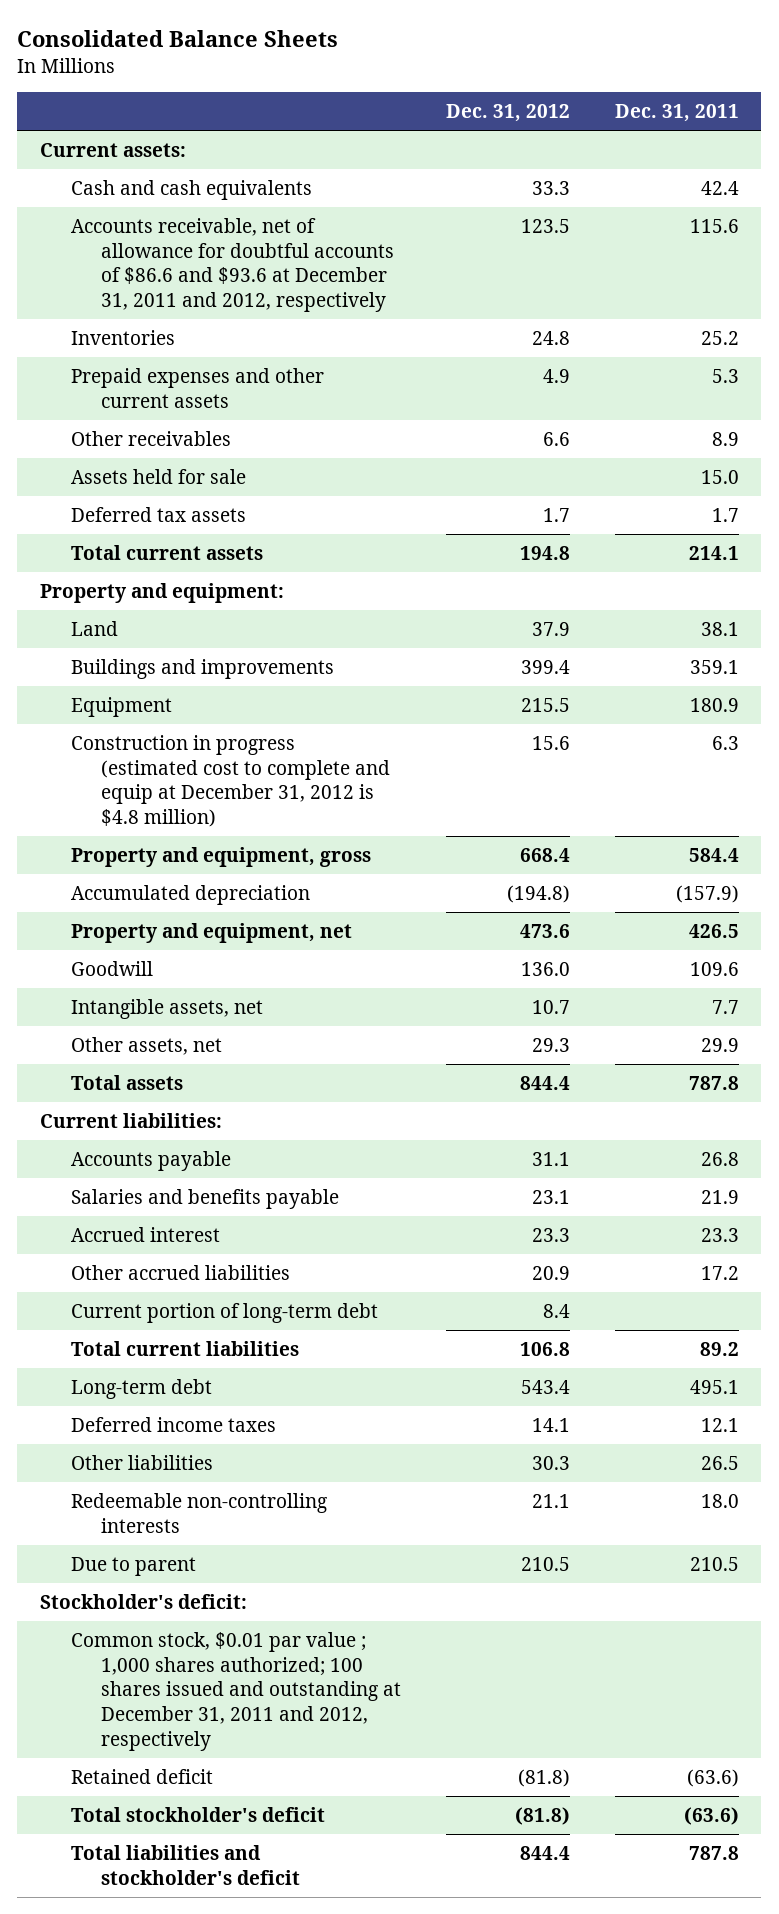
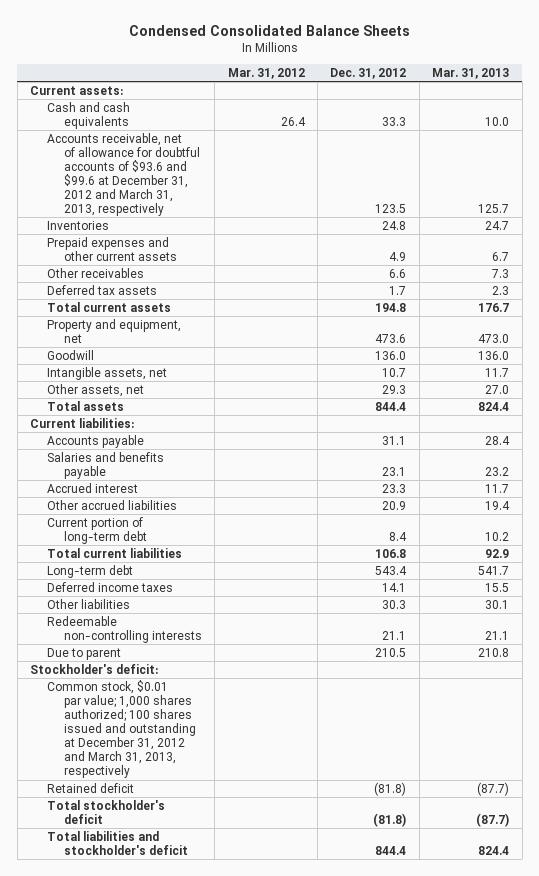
[17,30,339,48] Consolidated Balance Sheets -> [128,25,410,37] Condensed Consolidated Balance Sheets
[614,104,739,123] Dec. 31, 2011 -> none
none -> [227,68,305,80] Mar. 31, 2012
none -> [432,68,510,80] Mar. 31, 2013
[70,217,395,313] Accounts receivable, net of allowance for doubtful accounts of $86.6 and $93.6 at December 31, 2011 and 2012, respectively -> [47,132,200,217] Accounts receivable, net of allowance for doubtful accounts of $93.6 and $99.6 at December 31, 2012 and March 31, 2013, respectively
[70,468,246,484] Assets held for sale -> none
[39,582,284,603] Property and equipment: -> none
[70,620,118,636] Land -> none
[70,658,334,679] Buildings and improvements -> none
[70,696,172,717] Equipment -> none
[70,734,391,828] Construction in progress (estimated cost to complete and equip at December 31, 2012 is $4.8 million) -> none
[70,846,371,867] Property and equipment, gross -> none
[70,884,310,905] Accumulated depreciation -> none
[70,1631,402,1751] Common stock, $0.01 par value ; 1,000 shares authorized; 100 shares issued and outstanding at December 31, 2011 and 2012, respectively -> [47,679,196,779] Common stock, $0.01 par value; 1,000 shares authorized; 100 shares issued and outstanding at December 31, 2012 and March 31, 2013, respectively

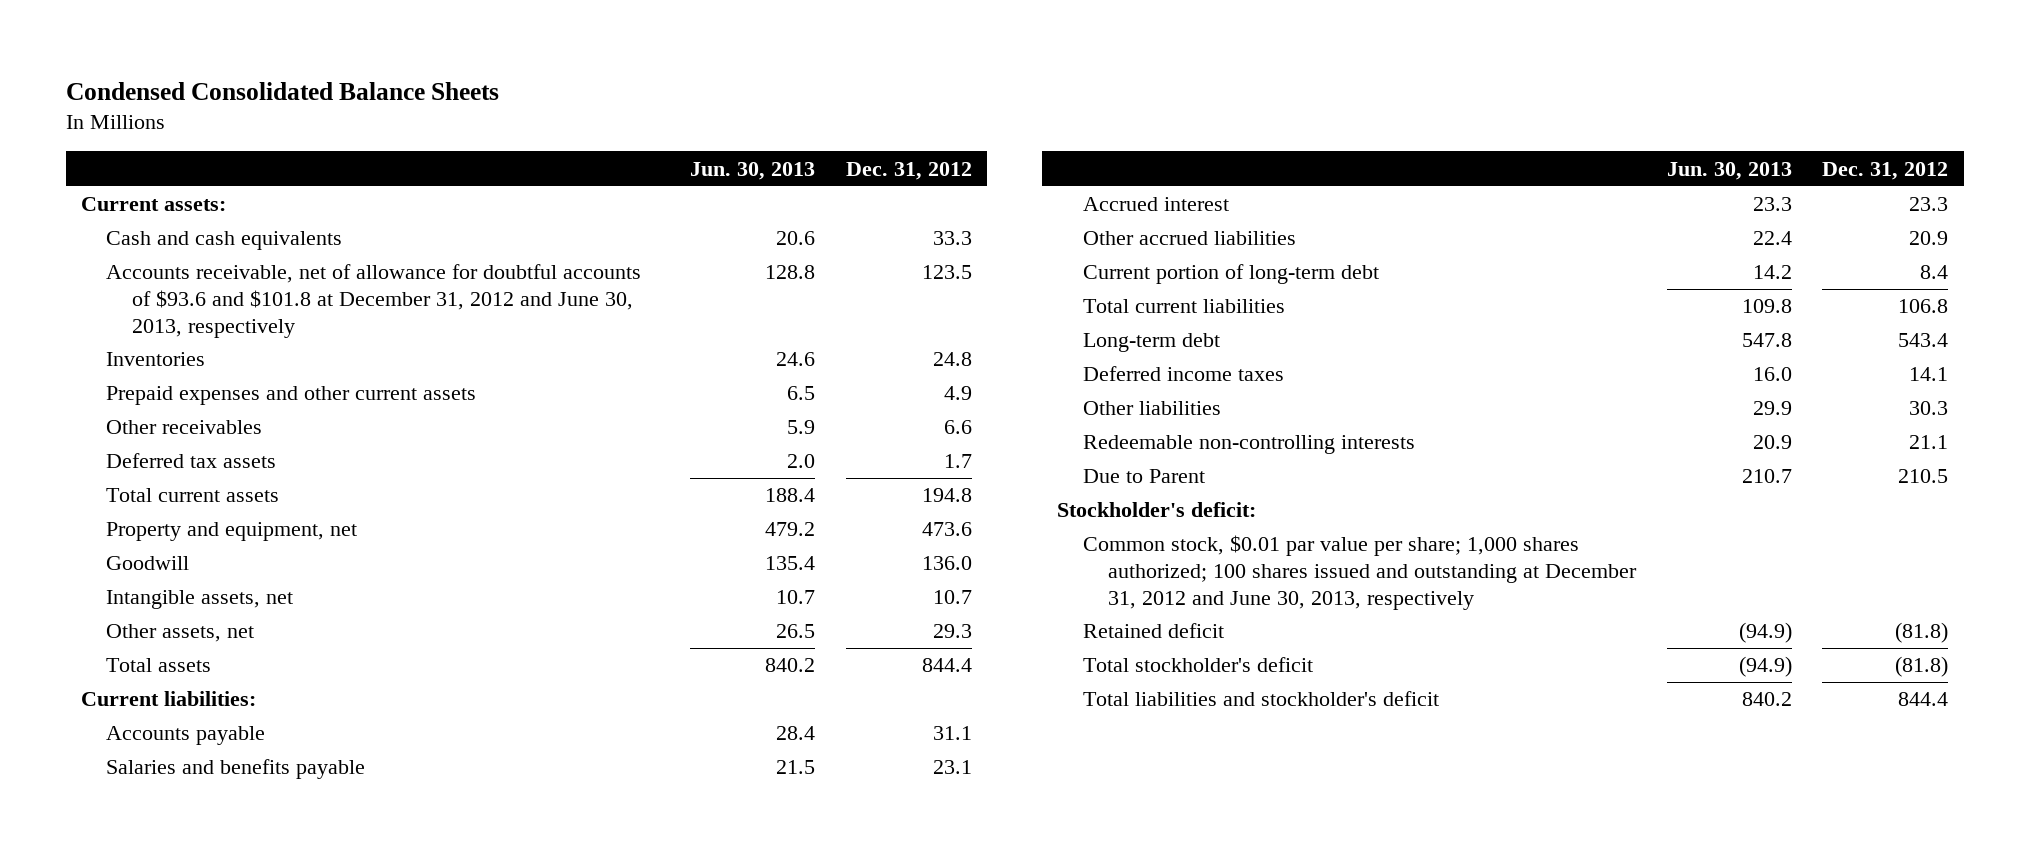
[227,68,305,80] Mar. 31, 2012 -> none
[432,68,510,80] Mar. 31, 2013 -> none
none -> [690,161,816,180] Jun. 30, 2013
[47,132,200,217] Accounts receivable, net of allowance for doubtful accounts of $93.6 and $99.6 at December 31, 2012 and March 31, 2013, respectively -> [106,264,642,338] Accounts receivable, net of allowance for doubtful accounts of $93.6 and $101.8 at December 31, 2012 and June 30, 2013, respectively
[47,647,122,660] Due to parent -> [1082,469,1205,484] Due to Parent
[47,679,196,779] Common stock, $0.01 par value; 1,000 shares authorized; 100 shares issued and outstanding at December 31, 2012 and March 31, 2013, respectively -> [1082,535,1638,610] Common stock, $0.01 par value per share; 1,000 shares authorized; 100 shares issued and outstanding at December 31, 2012 and June 30, 2013, respectively

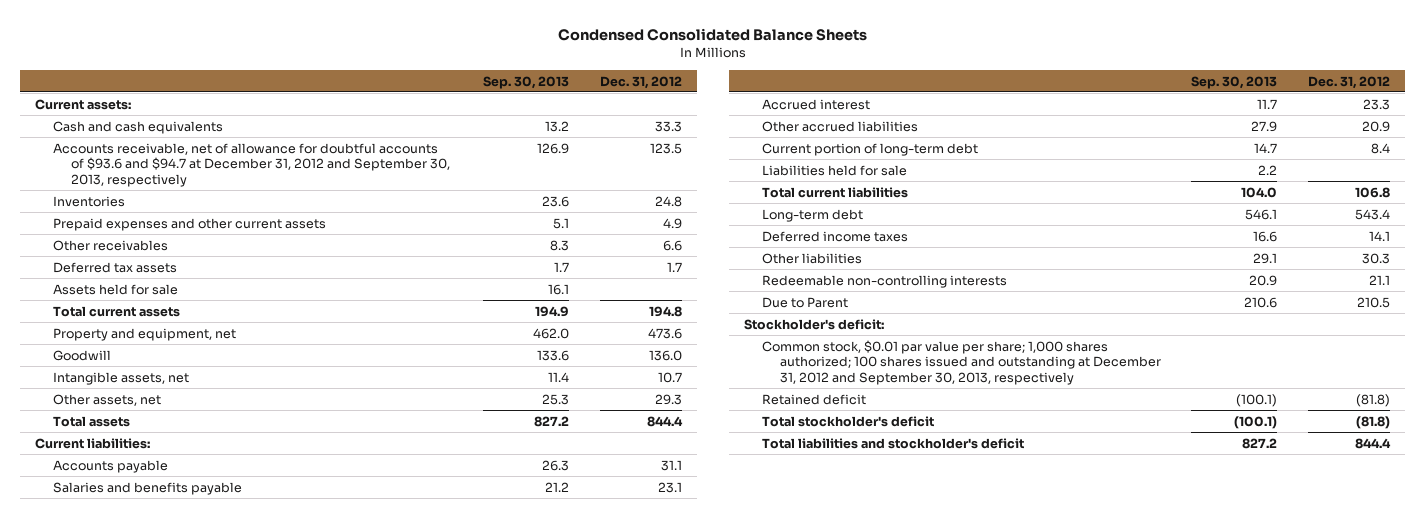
[690,161,816,180] Jun. 30, 2013 -> none
none -> [482,75,569,89] Sep. 30, 2013
[106,264,642,338] Accounts receivable, net of allowance for doubtful accounts of $93.6 and $101.8 at December 31, 2012 and June 30, 2013, respectively -> [53,142,451,187] Accounts receivable, net of allowance for doubtful accounts of $93.6 and $94.7 at December 31, 2012 and September 30, 2013, respectively
none -> [53,283,179,295] Assets held for sale
none -> [761,164,907,176] Liabilities held for sale
[1082,535,1638,610] Common stock, $0.01 par value per share; 1,000 shares authorized; 100 shares issued and outstanding at December 31, 2012 and June 30, 2013, respectively -> [761,339,1161,385] Common stock, $0.01 par value per share; 1,000 shares authorized; 100 shares issued and outstanding at December 31, 2012 and September 30, 2013, respectively

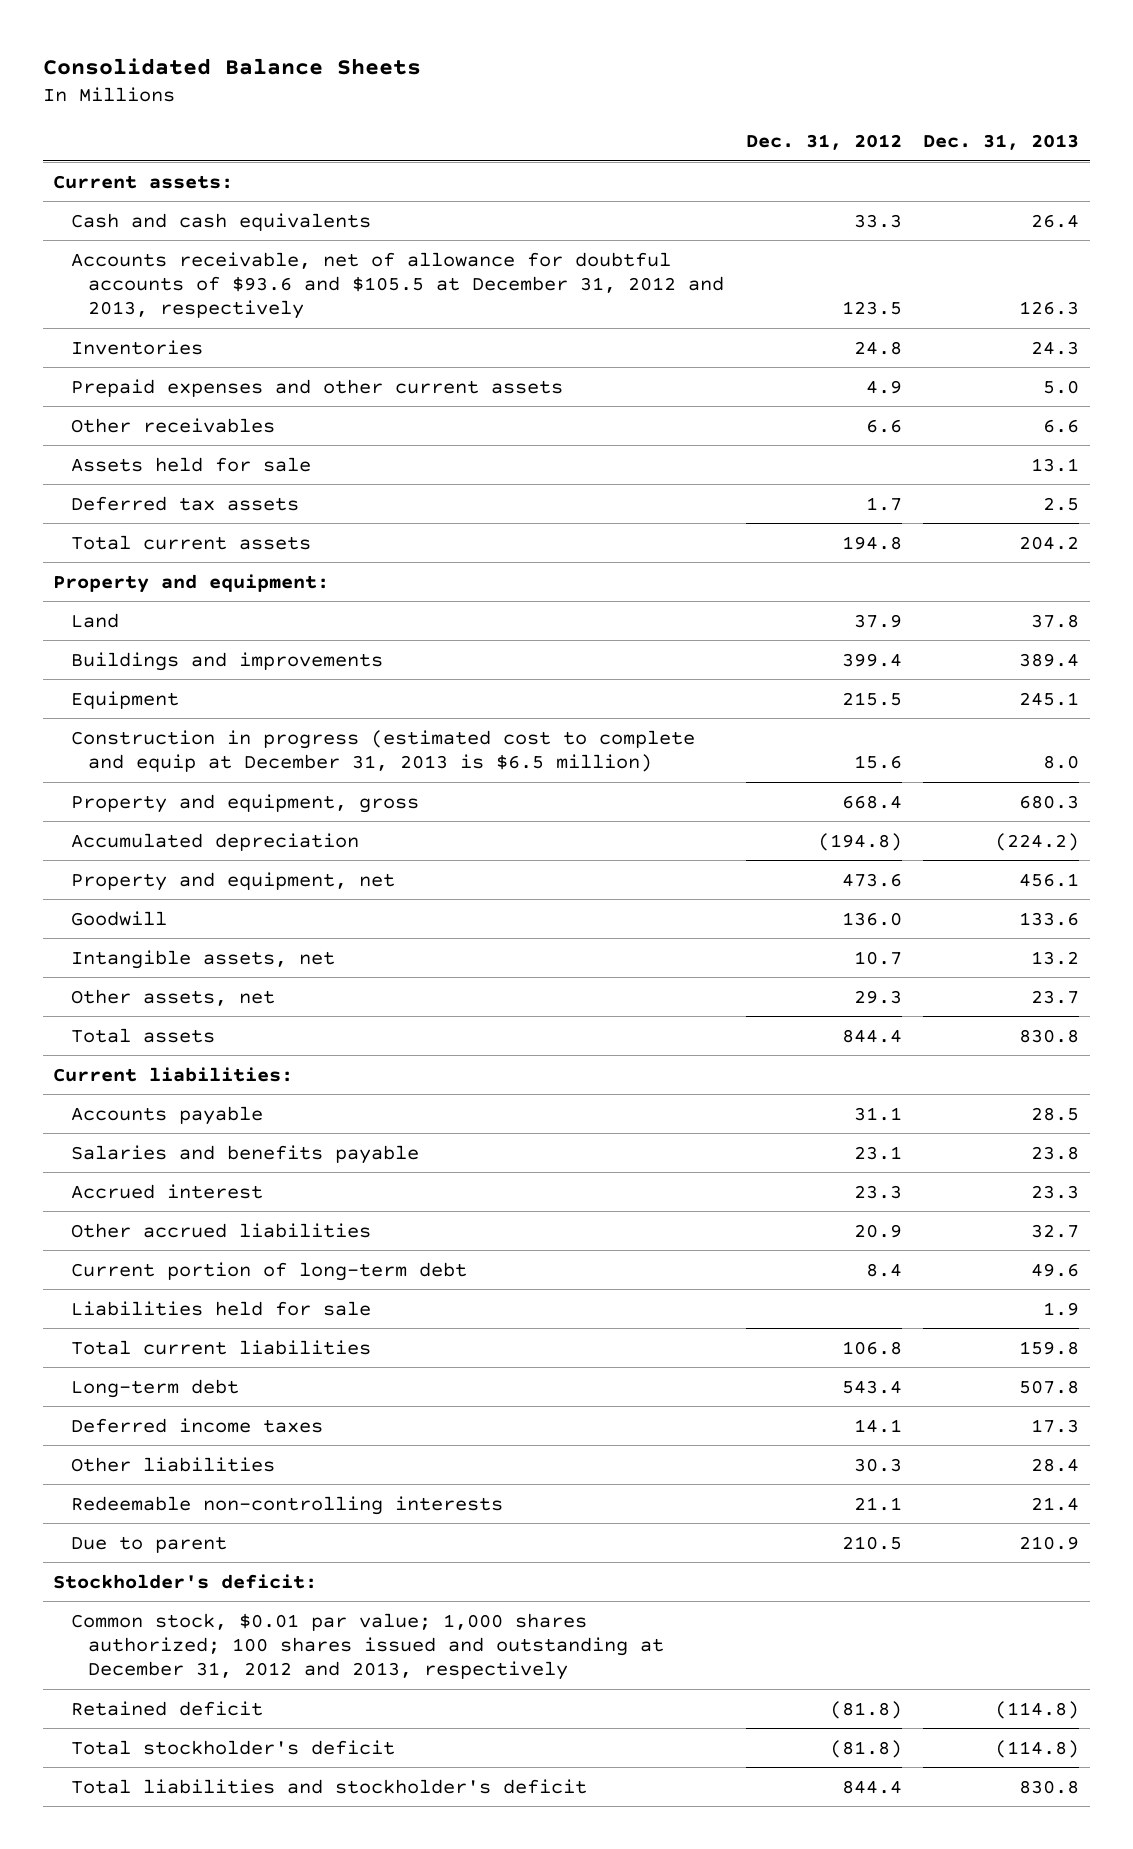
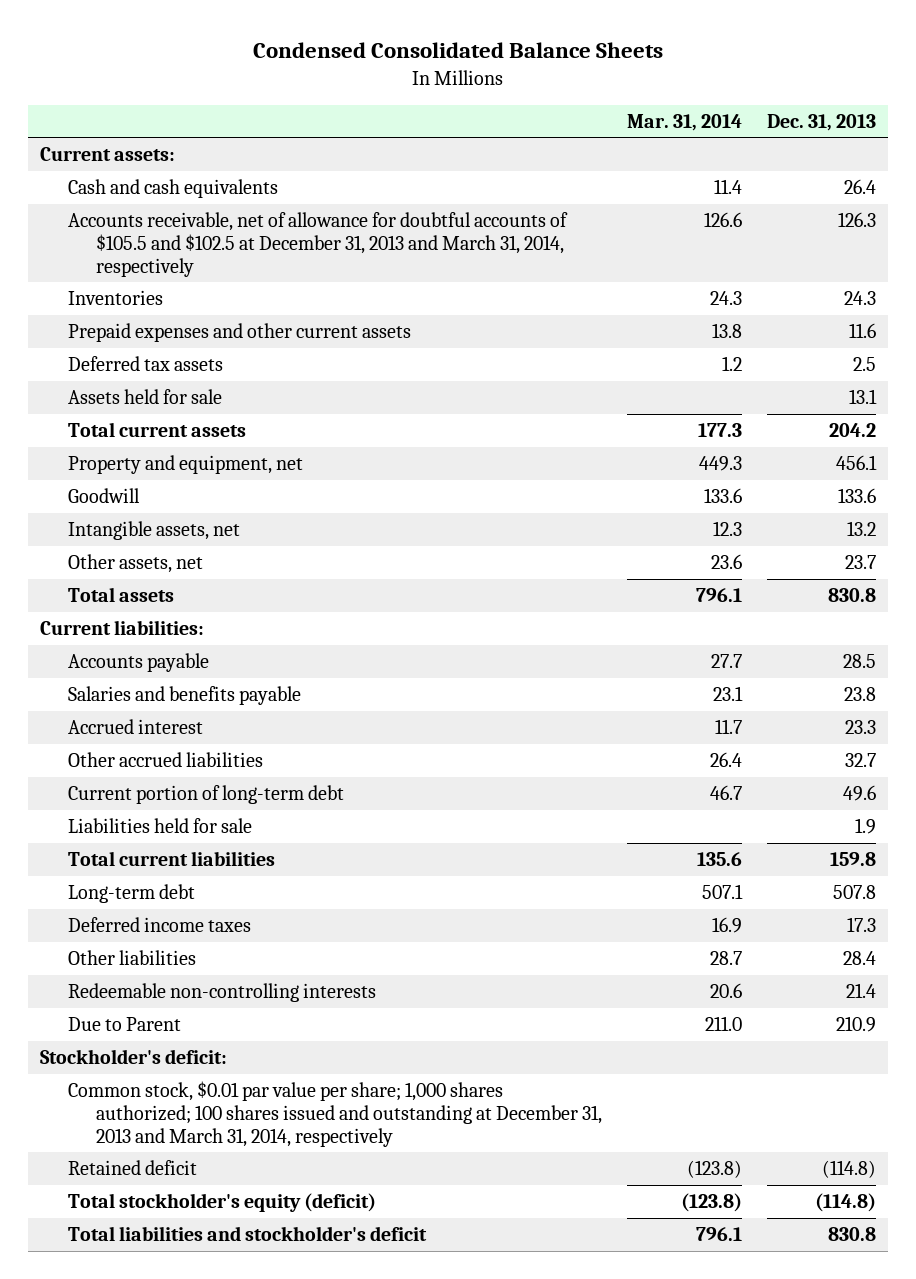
[42,58,421,76] Consolidated Balance Sheets -> [252,42,663,59] Condensed Consolidated Balance Sheets
[745,134,902,151] Dec. 31, 2012 -> none
none -> [626,113,742,131] Mar. 31, 2014
[70,251,724,320] Accounts receivable, net of allowance for doubtful accounts of $93.6 and $105.5 at December 31, 2012 and 2013, respectively -> [68,212,569,277] Accounts receivable, net of allowance for doubtful accounts of $105.5 and $102.5 at December 31, 2013 and March 31, 2014, respectively
[70,417,275,433] Other receivables -> none
[1043,379,1080,394] 5.0 -> [848,323,876,339] 11.6
[70,456,311,472] Assets held for sale -> [68,389,223,405] Assets held for sale
[53,573,330,593] Property and equipment: -> none
[70,612,119,628] Land -> none
[70,651,383,671] Buildings and improvements -> none
[70,690,179,709] Equipment -> none
[70,729,695,772] Construction in progress (estimated cost to complete and equip at December 31, 2013 is $6.5 million) -> none
[70,793,419,813] Property and equipment, gross -> none
[70,832,359,851] Accumulated depreciation -> none
[70,1535,227,1553] Due to parent -> [68,1017,182,1032] Due to Parent
[70,1612,664,1681] Common stock, $0.01 par value; 1,000 shares authorized; 100 shares issued and outstanding at December 31, 2012 and 2013, respectively -> [68,1081,603,1147] Common stock, $0.01 par value per share; 1,000 shares authorized; 100 shares issued and outstanding at December 31, 2013 and March 31, 2014, respectively
[70,1739,395,1755] Total stockholder's deficit -> [68,1193,377,1213] Total stockholder's equity (deficit)

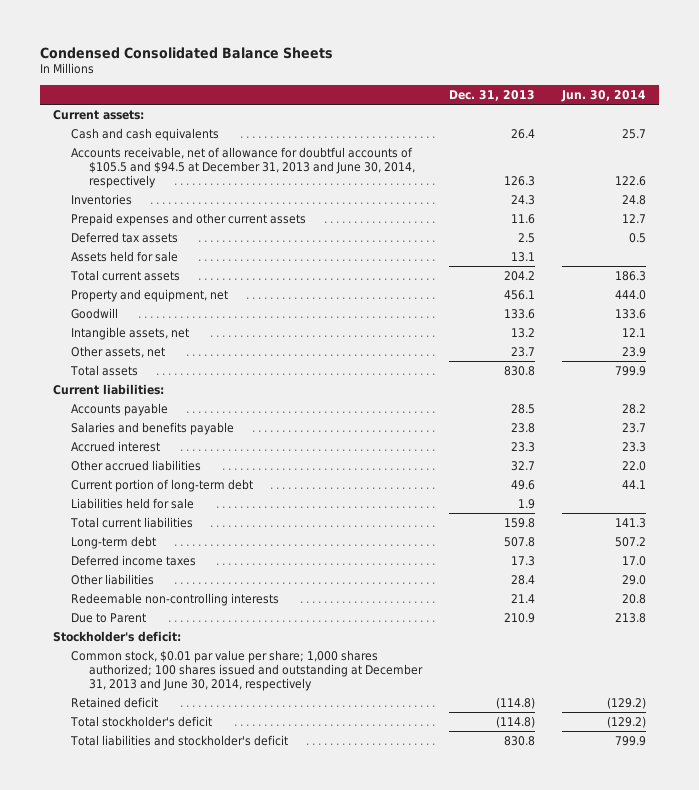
[626,113,742,131] Mar. 31, 2014 -> none
none -> [560,89,646,102] Jun. 30, 2014
[68,212,569,277] Accounts receivable, net of allowance for doubtful accounts of $105.5 and $102.5 at December 31, 2013 and March 31, 2014, respectively -> [71,146,415,188] Accounts receivable, net of allowance for doubtful accounts of $105.5 and $94.5 at December 31, 2013 and June 30, 2014, respectively
[68,1081,603,1147] Common stock, $0.01 par value per share; 1,000 shares authorized; 100 shares issued and outstanding at December 31, 2013 and March 31, 2014, respectively -> [71,649,423,691] Common stock, $0.01 par value per share; 1,000 shares authorized; 100 shares issued and outstanding at December 31, 2013 and June 30, 2014, respectively
[68,1193,377,1213] Total stockholder's equity (deficit) -> [70,715,213,727] Total stockholder's deficit

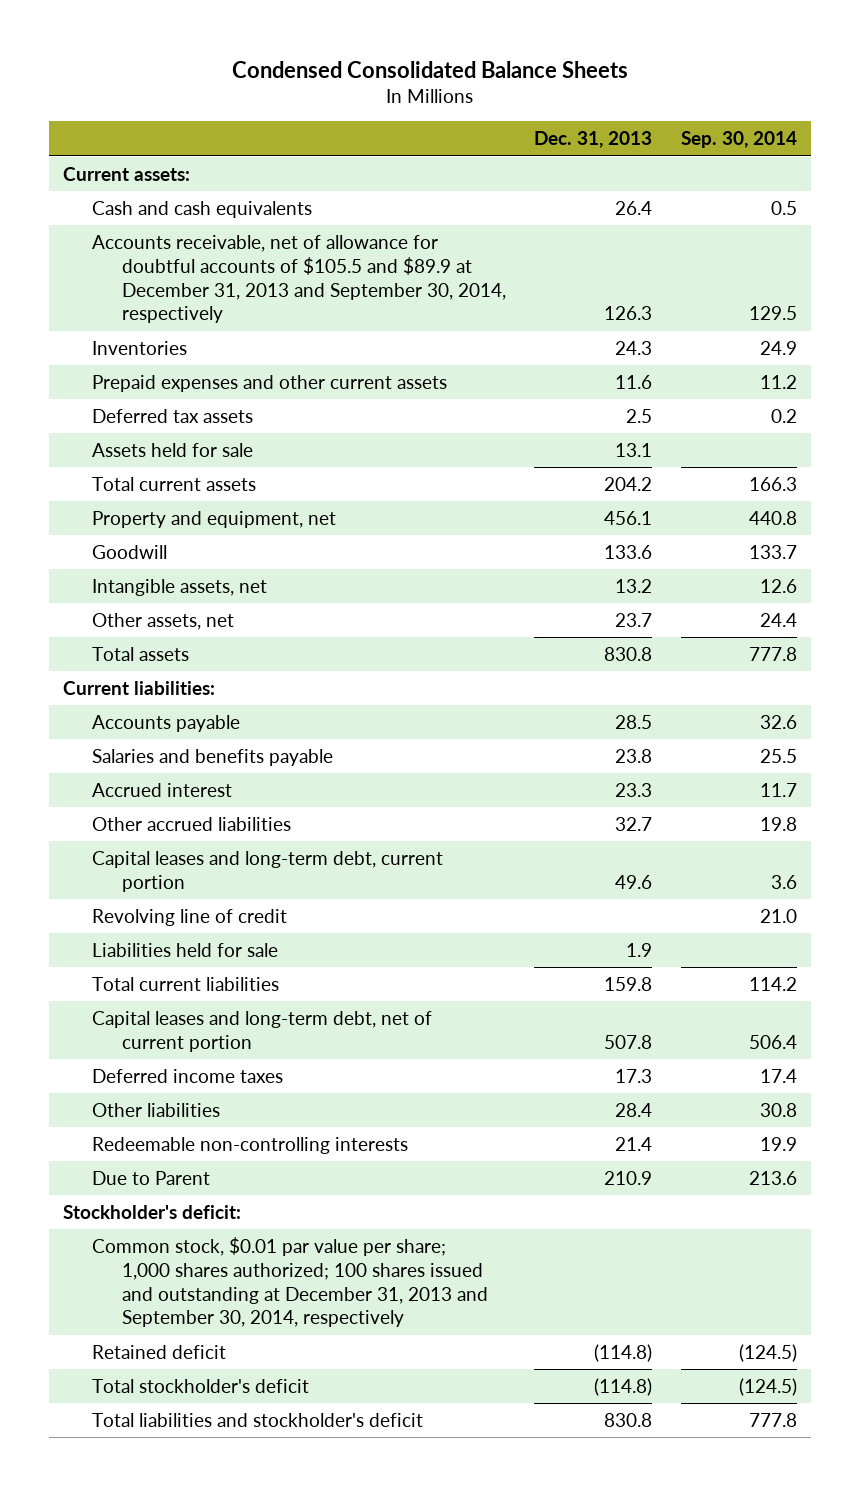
[560,89,646,102] Jun. 30, 2014 -> none
none -> [680,131,797,149] Sep. 30, 2014
[71,146,415,188] Accounts receivable, net of allowance for doubtful accounts of $105.5 and $94.5 at December 31, 2013 and June 30, 2014, respectively -> [92,234,506,324] Accounts receivable, net of allowance for doubtful accounts of $105.5 and $89.9 at December 31, 2013 and September 30, 2014, respectively
[71,478,254,492] Current portion of long-term debt -> [92,850,444,892] Capital leases and long-term debt, current portion
none -> [92,908,288,926] Revolving line of credit
[71,535,157,549] Long-term debt -> [92,1010,433,1052] Capital leases and long-term debt, net of current portion
[71,649,423,691] Common stock, $0.01 par value per share; 1,000 shares authorized; 100 shares issued and outstanding at December 31, 2013 and June 30, 2014, respectively -> [92,1236,488,1328] Common stock, $0.01 par value per share; 1,000 shares authorized; 100 shares issued and outstanding at December 31, 2013 and September 30, 2014, respectively

